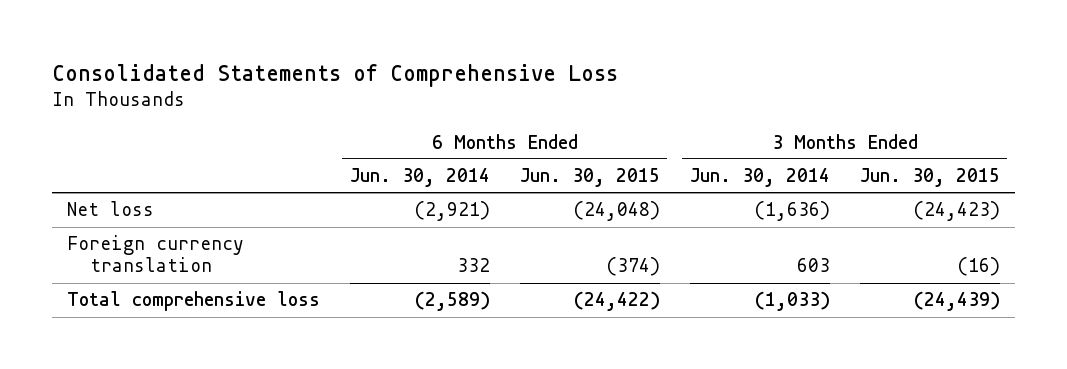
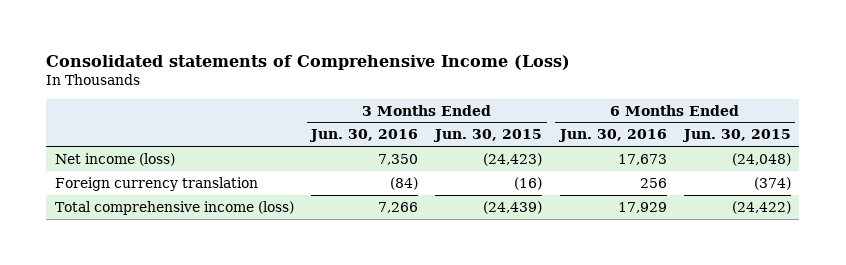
[51,63,618,87] Consolidated Statements of Comprehensive Loss -> [46,55,571,71] Consolidated statements of Comprehensive Income (Loss)
[349,168,490,188] Jun. 30, 2014 -> none
[689,168,830,188] Jun. 30, 2014 -> none
none -> [309,129,419,143] Jun. 30, 2016
none -> [557,129,667,143] Jun. 30, 2016
[66,201,154,217] Net loss -> [54,152,175,166] Net income (loss)
[66,291,320,312] Total comprehensive loss -> [54,200,294,215] Total comprehensive income (loss)

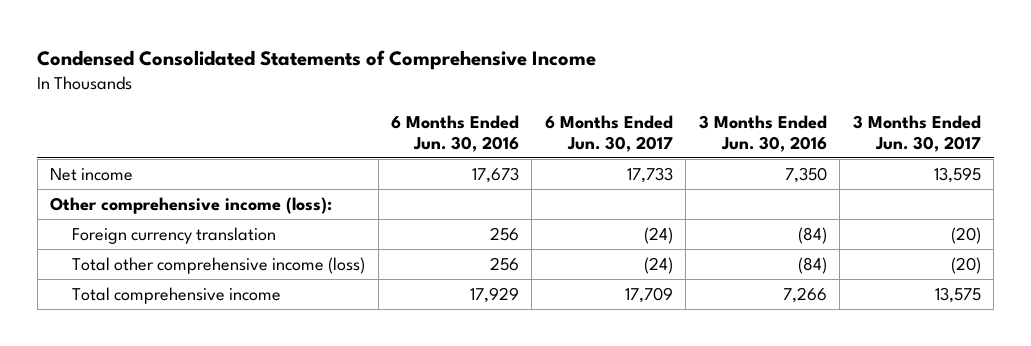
[46,55,571,71] Consolidated statements of Comprehensive Income (Loss) -> [37,50,597,71] Condensed Consolidated Statements of Comprehensive Income
[433,129,543,143] Jun. 30, 2015 -> none
[681,129,791,143] Jun. 30, 2015 -> none
none -> [544,114,673,152] 6 Months Ended Jun. 30, 2017
none -> [852,114,981,152] 3 Months Ended Jun. 30, 2017
[54,152,175,166] Net income (loss) -> [50,167,134,181] Net income
none -> [50,196,333,214] Other comprehensive income (loss):
none -> [72,256,366,274] Total other comprehensive income (loss)
[54,200,294,215] Total comprehensive income (loss) -> [72,286,282,304] Total comprehensive income

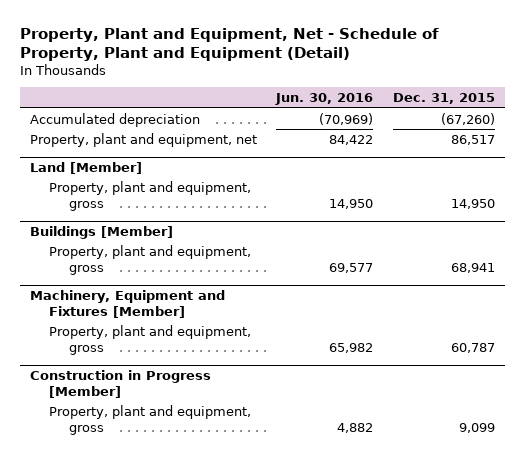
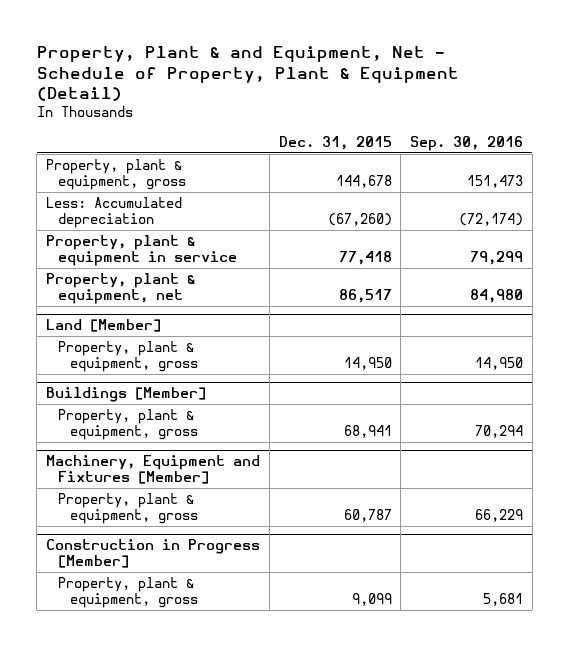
[19,27,439,62] Property, Plant and Equipment, Net - Schedule of Property, Plant and Equipment (Detail) -> [36,45,459,102] Property, Plant & and Equipment, Net - Schedule of Property, Plant & Equipment (Detail)
[275,93,374,106] Jun. 30, 2016 -> none
none -> [410,135,524,151] Sep. 30, 2016
none -> [46,159,187,191] Property, plant & equipment, gross
[29,112,200,127] Accumulated depreciation -> [46,197,183,229] Less: Accumulated depreciation
none -> [46,235,238,267] Property, plant & equipment in service
[29,132,257,147] Property, plant and equipment, net -> [46,273,196,305] Property, plant & equipment, net
[49,180,252,211] Property, plant and equipment, gross -> [58,341,198,373] Property, plant & equipment, gross
[49,244,252,275] Property, plant and equipment, gross -> [58,409,198,441] Property, plant & equipment, gross
[49,324,252,355] Property, plant and equipment, gross -> [58,493,198,525] Property, plant & equipment, gross
[49,404,252,435] Property, plant and equipment, gross -> [58,577,198,609] Property, plant & equipment, gross

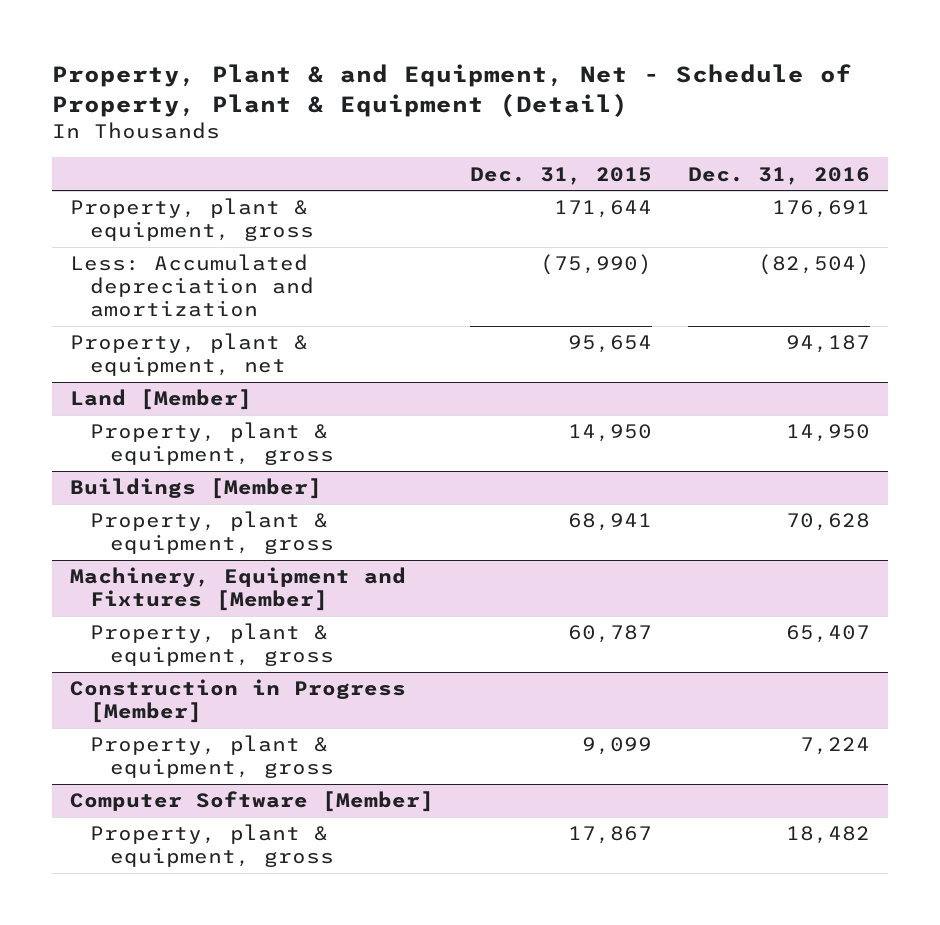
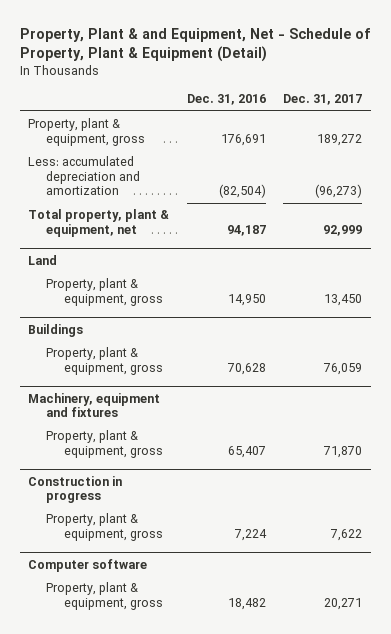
[470,166,653,185] Dec. 31, 2015 -> none
none -> [283,94,363,106] Dec. 31, 2017
[69,254,314,317] Less: Accumulated depreciation and amortization -> [28,156,141,195] Less: accumulated depreciation and amortization
[69,333,308,377] Property, plant & equipment, net -> [28,209,170,237] Total property, plant & equipment, net
[69,389,252,411] Land [Member] -> [28,254,58,265] Land
[69,478,322,500] Buildings [Member] -> [28,323,84,337] Buildings
[69,567,406,612] Machinery, Equipment and Fixtures [Member] -> [28,392,161,417] Machinery, equipment and fixtures
[69,679,406,724] Construction in Progress [Member] -> [28,475,123,503] Construction in progress
[69,791,434,813] Computer Software [Member] -> [28,558,148,572] Computer software

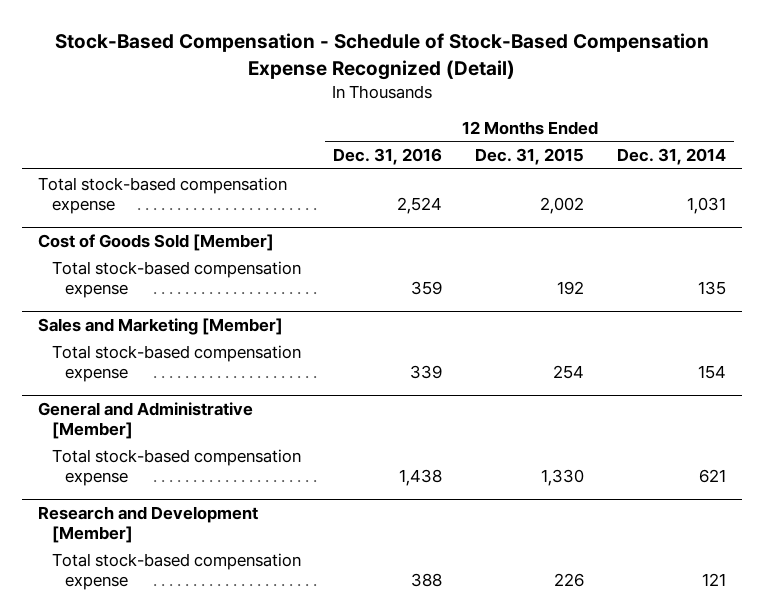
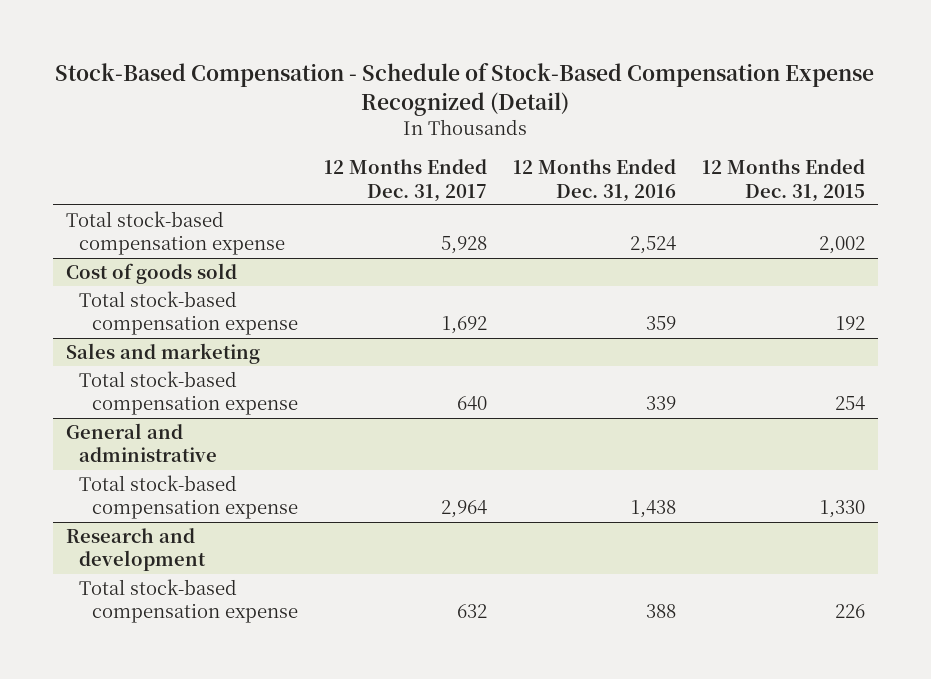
[616,148,726,166] Dec. 31, 2014 -> none
none -> [323,159,487,202] 12 Months Ended Dec. 31, 2017
[38,233,275,251] Cost of Goods Sold [Member] -> [65,262,237,284] Cost of goods sold
[38,317,284,335] Sales and Marketing [Member] -> [65,342,260,364] Sales and marketing
[38,401,254,439] General and Administrative [Member] -> [65,422,217,463] General and administrative
[38,505,259,543] Research and Development [Member] -> [65,527,206,572] Research and development

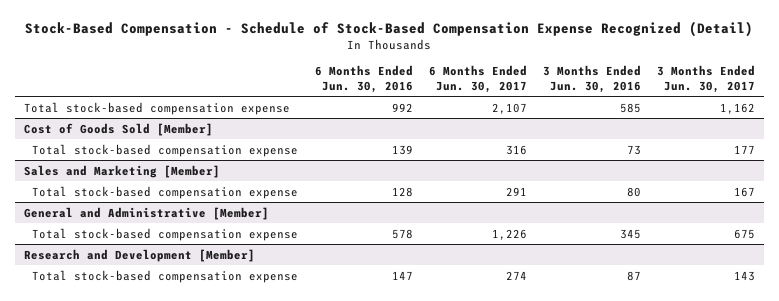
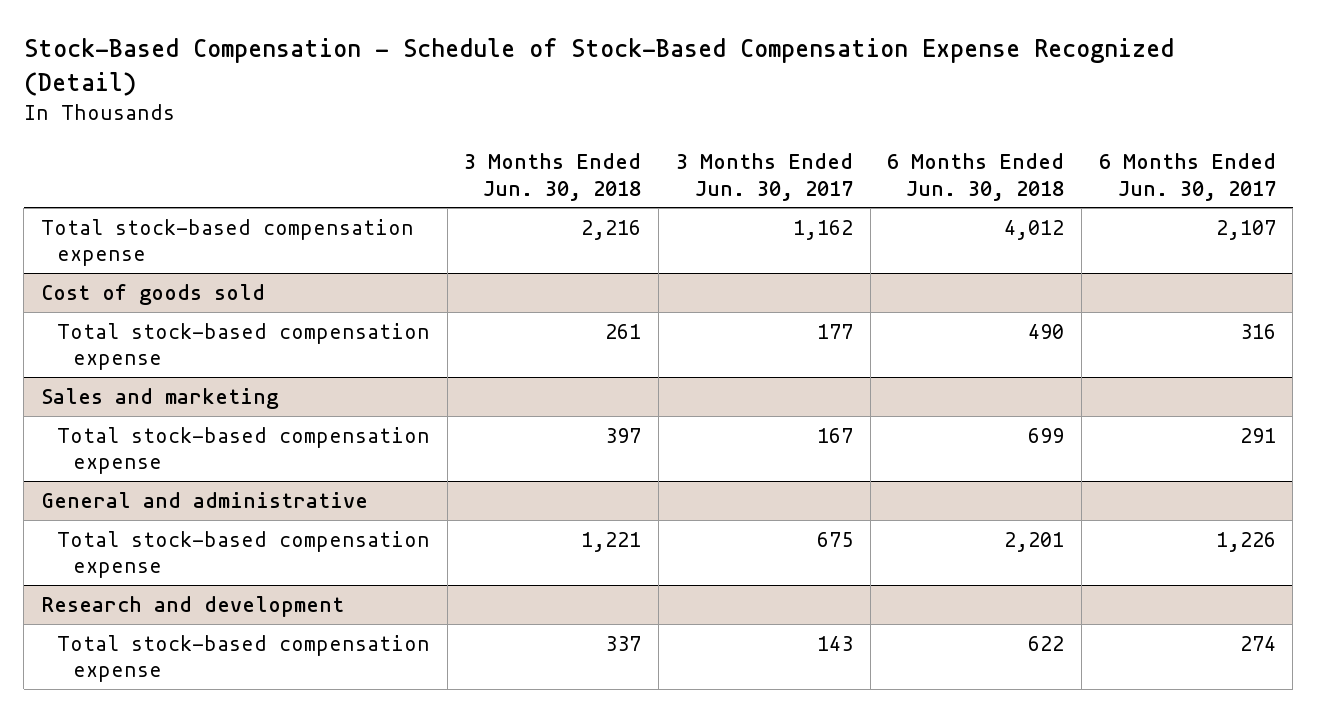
[314,65,413,93] 6 Months Ended Jun. 30, 2016 -> none
[543,65,642,93] 3 Months Ended Jun. 30, 2016 -> none
none -> [464,153,642,201] 3 Months Ended Jun. 30, 2018
none -> [887,153,1065,201] 6 Months Ended Jun. 30, 2018
[23,122,213,136] Cost of Goods Sold [Member] -> [40,283,265,305] Cost of goods sold
[23,164,220,178] Sales and Marketing [Member] -> [40,387,279,409] Sales and marketing
[23,206,269,220] General and Administrative [Member] -> [40,491,368,508] General and administrative
[23,248,255,262] Research and Development [Member] -> [40,595,344,617] Research and development

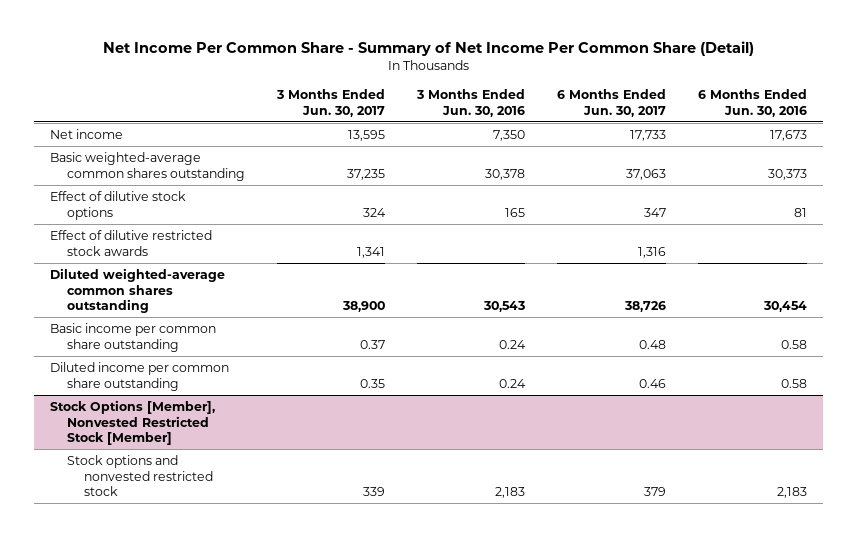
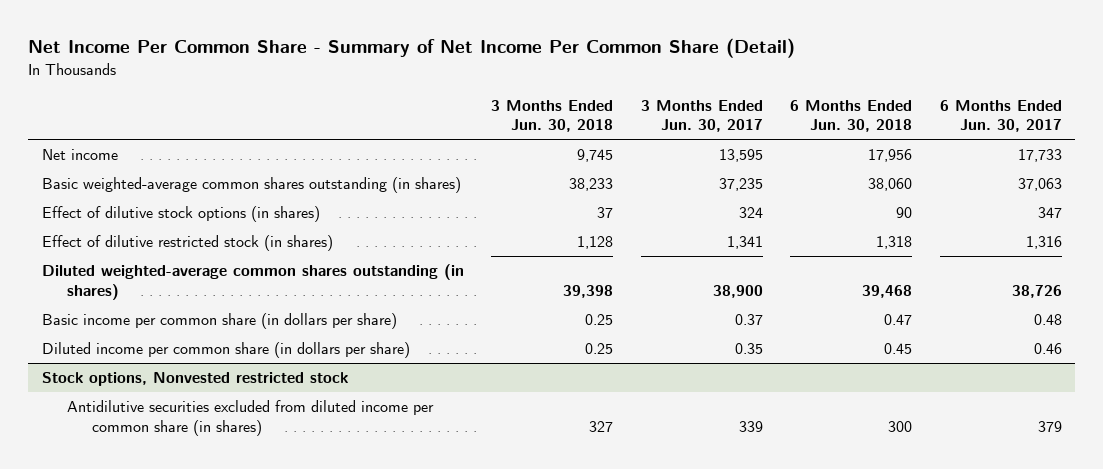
[415,88,525,117] 3 Months Ended Jun. 30, 2016 -> none
[698,88,808,117] 6 Months Ended Jun. 30, 2016 -> none
none -> [491,99,614,133] 3 Months Ended Jun. 30, 2018
none -> [790,99,913,133] 6 Months Ended Jun. 30, 2018
[49,151,245,181] Basic weighted-average common shares outstanding -> [41,176,461,193] Basic weighted-average common shares outstanding (in shares)
[49,190,186,220] Effect of dilutive stock options -> [41,205,320,222] Effect of dilutive stock options (in shares)
[49,229,212,256] Effect of dilutive restricted stock awards -> [41,234,333,251] Effect of dilutive restricted stock (in shares)
[49,267,225,314] Diluted weighted-average common shares outstanding -> [41,263,464,300] Diluted weighted-average common shares outstanding (in shares)
[49,322,216,352] Basic income per common share outstanding -> [41,312,397,329] Basic income per common share (in dollars per share)
[49,361,229,391] Diluted income per common share outstanding -> [41,341,410,358] Diluted income per common share (in dollars per share)
[49,399,215,446] Stock Options [Member], Nonvested Restricted Stock [Member] -> [41,371,348,386] Stock options, Nonvested restricted stock
[66,454,213,497] Stock options and nonvested restricted stock -> [66,399,434,436] Antidilutive securities excluded from diluted income per common share (in shares)

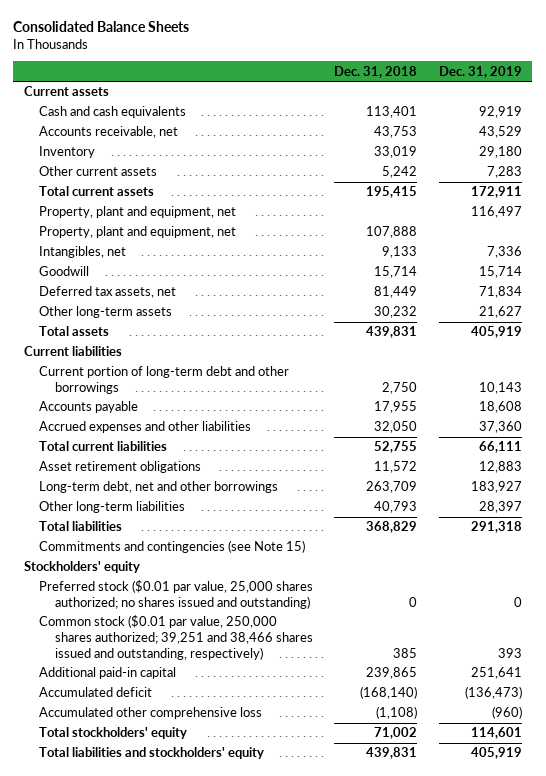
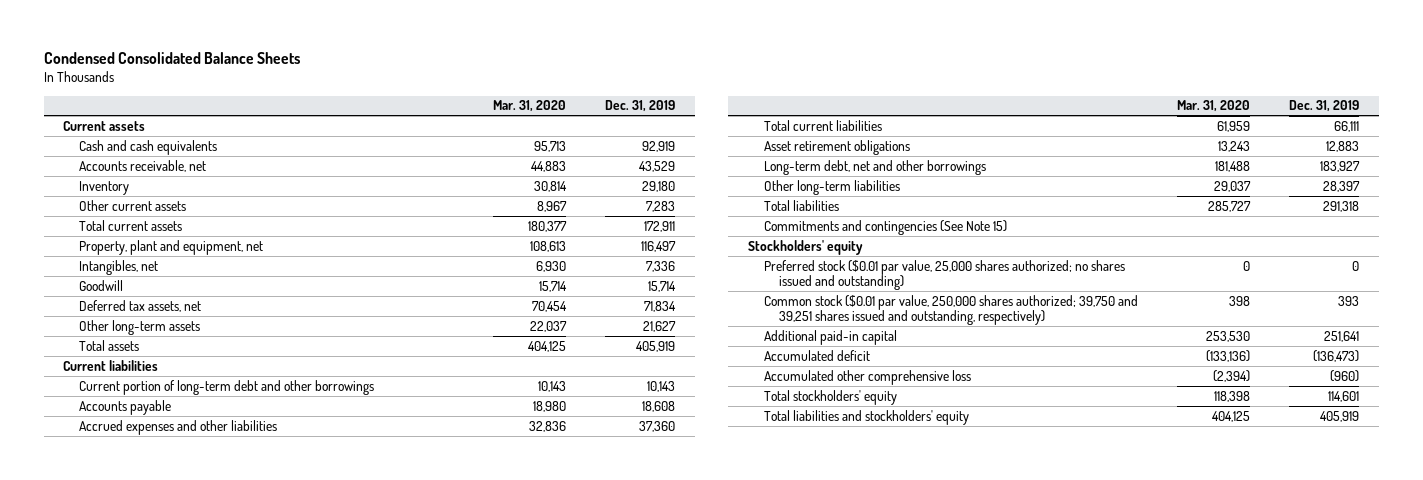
[13,21,190,33] Consolidated Balance Sheets -> [43,52,300,65] Condensed Consolidated Balance Sheets
[334,65,418,78] Dec. 31, 2018 -> none
none -> [492,100,566,113] Mar. 31, 2020
[39,226,237,239] Property, plant and equipment, net -> none
[39,540,306,554] Commitments and contingencies (see Note 15) -> [763,219,1007,235] Commitments and contingencies (See Note 15)
[39,615,313,660] Common stock ($0.01 par value, 250,000 shares authorized; 39,251 and 38,466 shares issued and outstanding, respectively) -> [763,294,1138,326] Common stock ($0.01 par value, 250,000 shares authorized; 39,750 and 39,251 shares issued and outstanding, respectively)

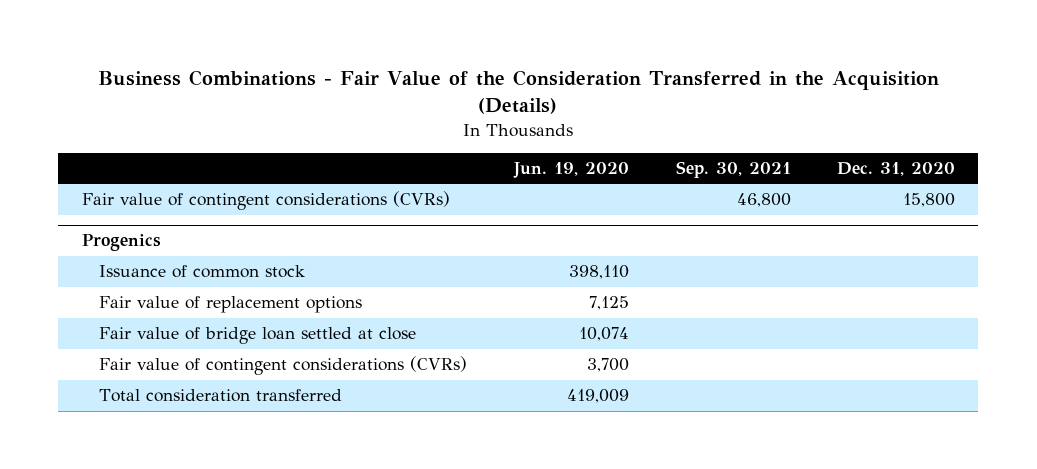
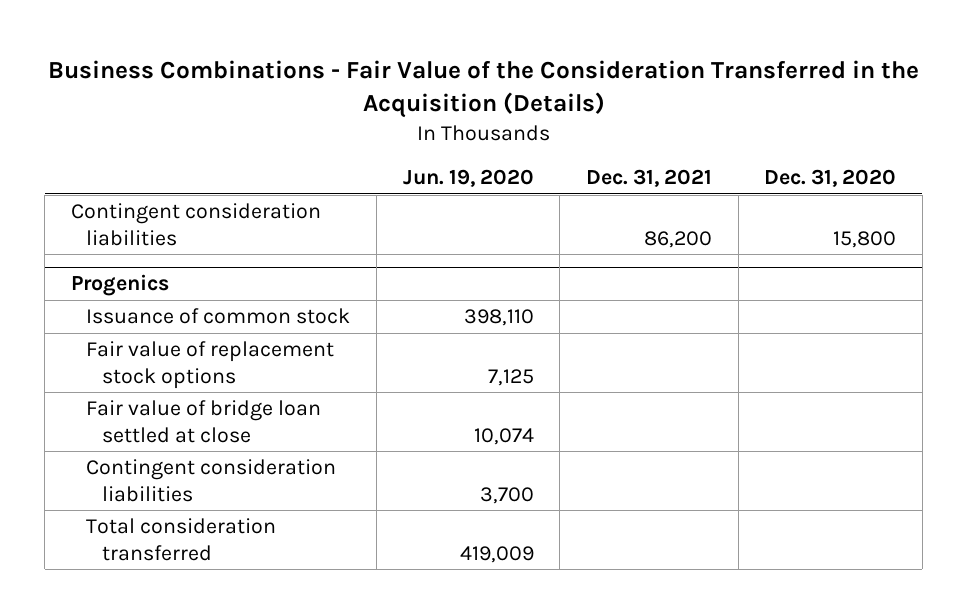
[675,161,791,179] Sep. 30, 2021 -> none
none -> [585,169,712,188] Dec. 31, 2021
[81,191,450,211] Fair value of contingent considerations (CVRs) -> [70,203,321,246] Contingent consideration liabilities
[99,296,363,314] Fair value of replacement options -> [86,341,335,389] Fair value of replacement stock options
[99,356,468,376] Fair value of contingent considerations (CVRs) -> [86,459,337,502] Contingent consideration liabilities

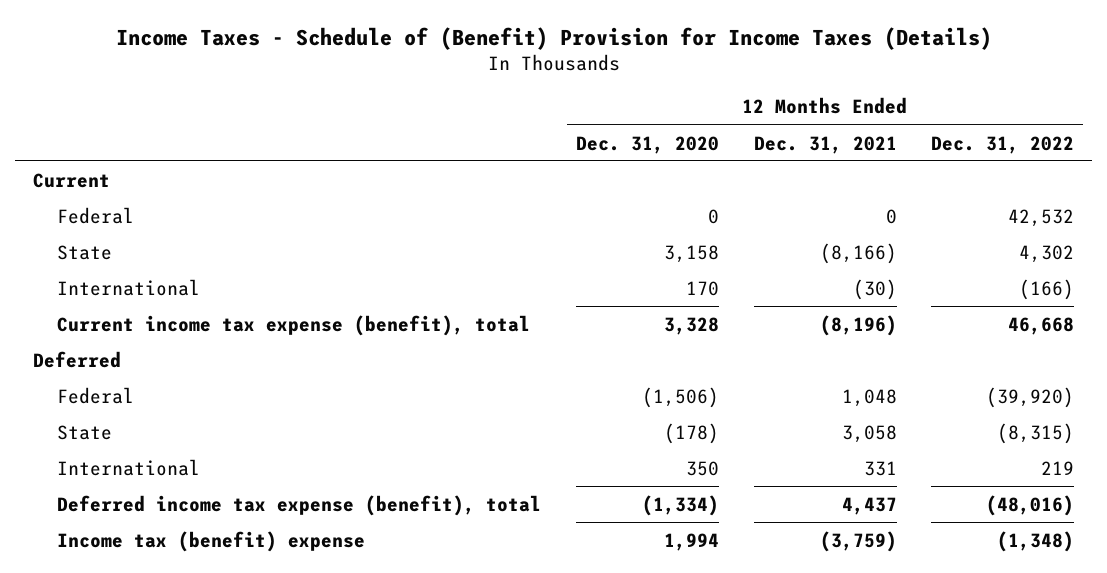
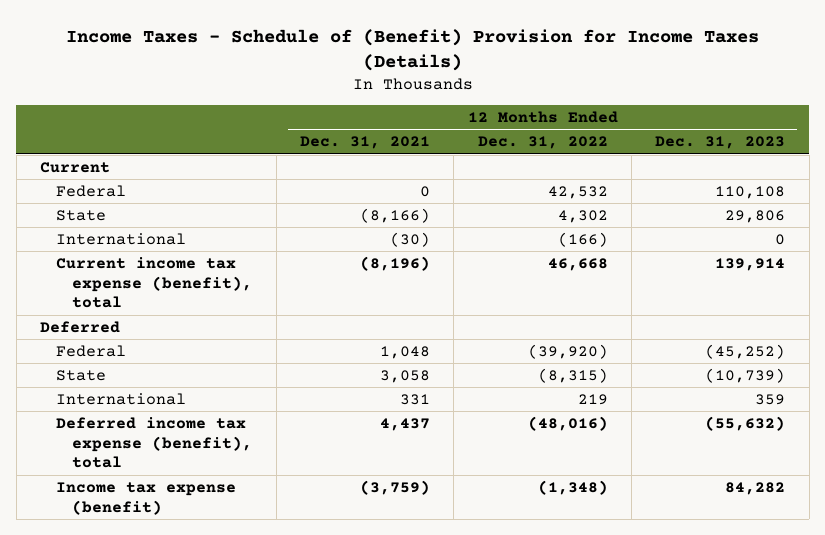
[575,135,719,154] Dec. 31, 2020 -> none
none -> [655,136,786,150] Dec. 31, 2023
[57,530,366,552] Income tax (benefit) expense -> [56,481,237,515] Income tax expense (benefit)

